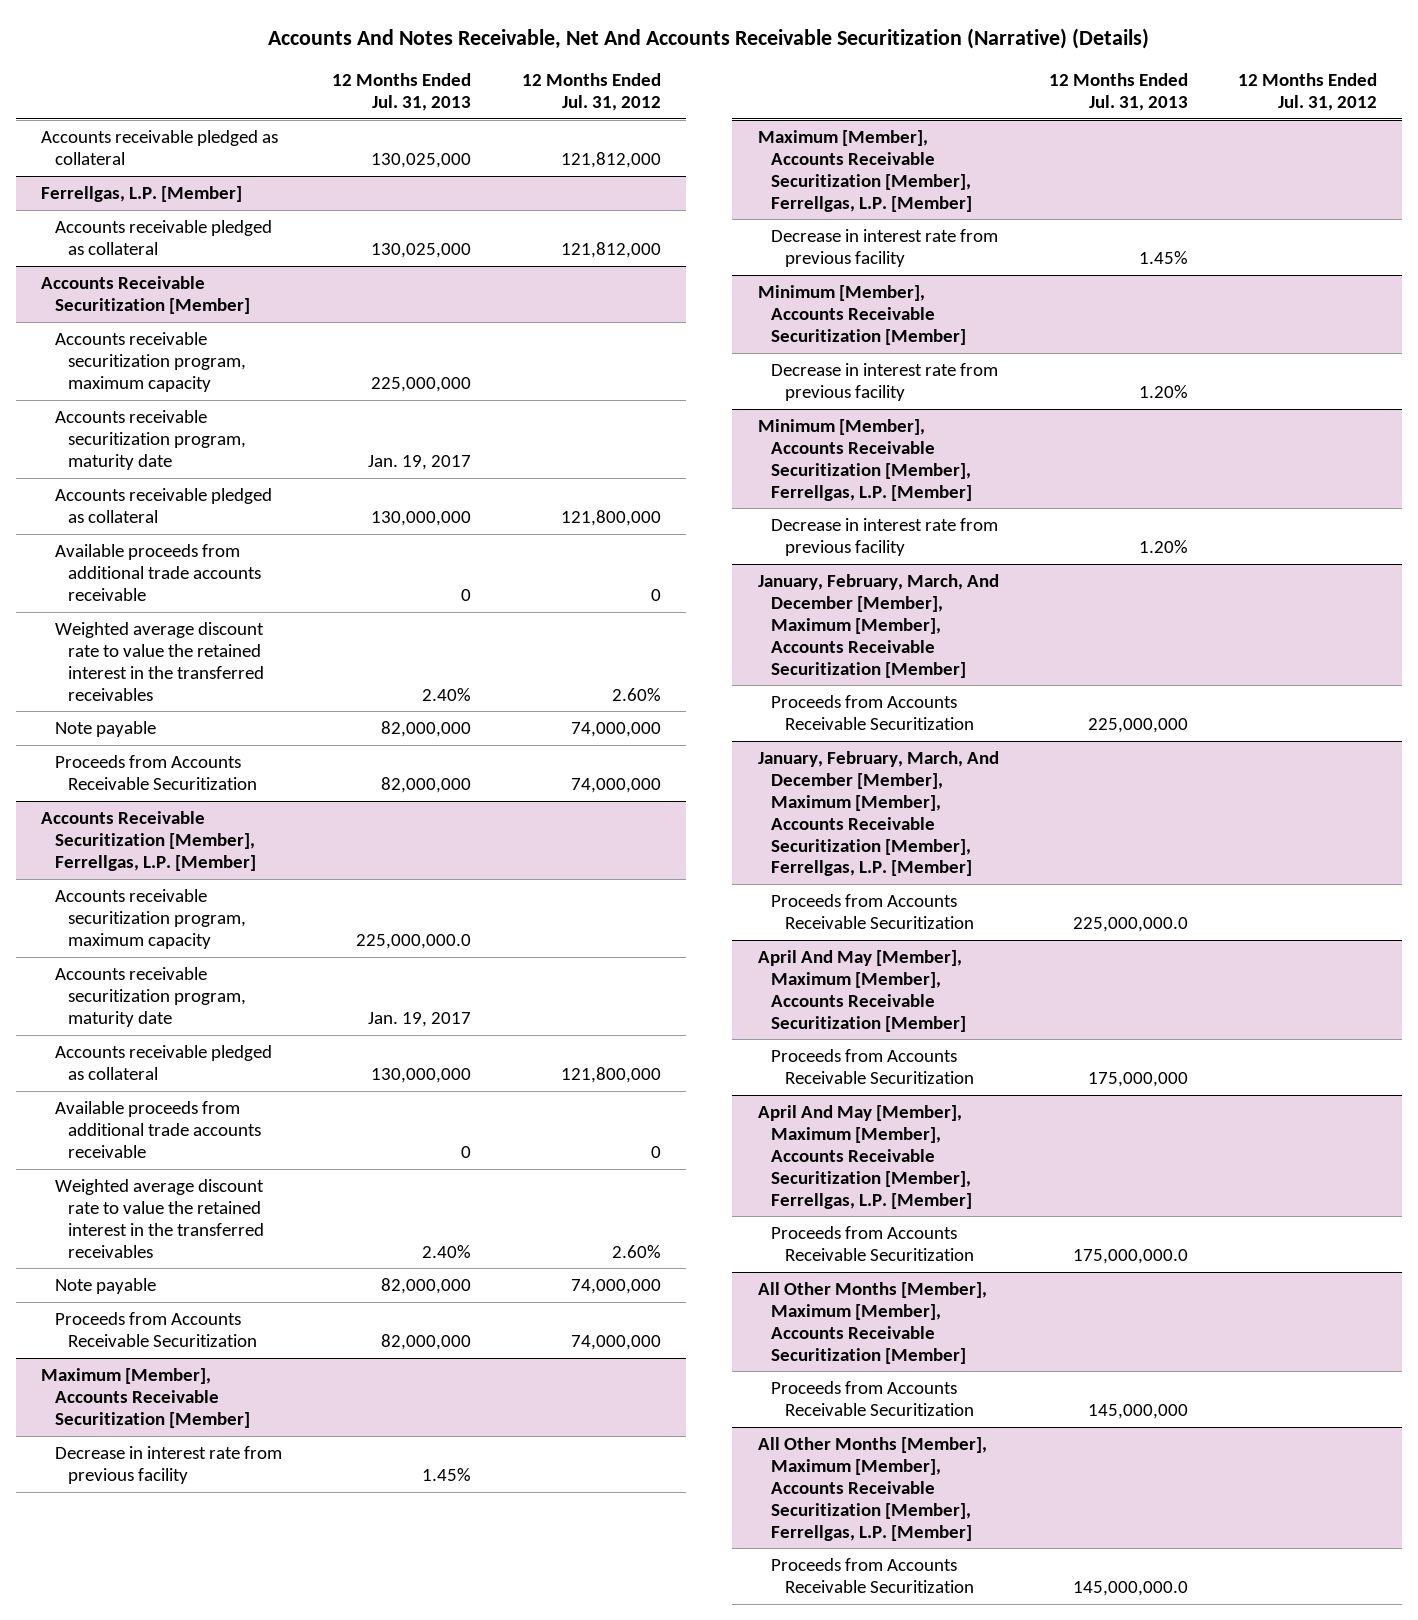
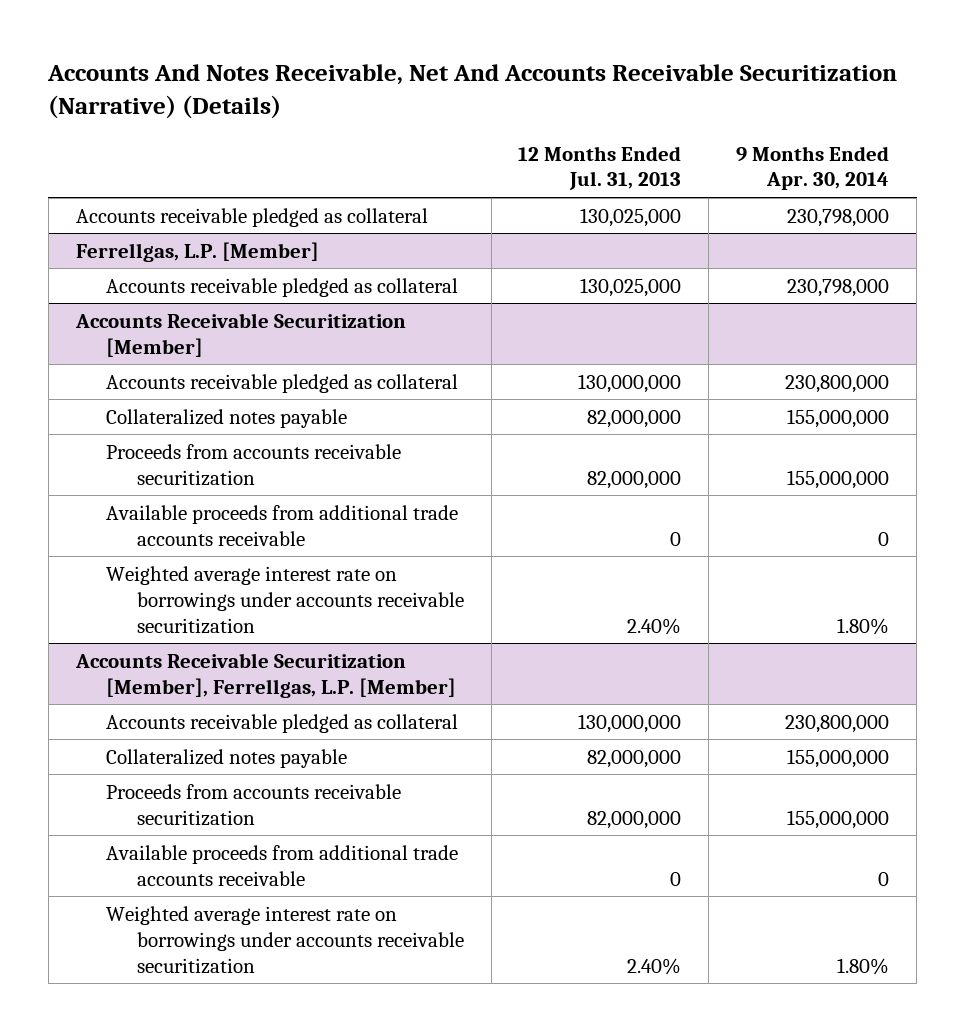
[521,73,661,112] 12 Months Ended Jul. 31, 2012 -> none
none -> [736,145,890,191] 9 Months Ended Apr. 30, 2014
[54,331,247,392] Accounts receivable securitization program, maximum capacity -> none
[54,409,247,470] Accounts receivable securitization program, maturity date -> none
none -> [106,408,348,428] Collateralized notes payable
none -> [106,443,402,486] Proceeds from accounts receivable securitization
[54,720,156,737] Note payable -> none
[54,754,258,790] Proceeds from Accounts Receivable Securitization -> none
[54,621,265,701] Weighted average discount rate to value the retained interest in the transferred receivables -> [106,565,464,634] Weighted average interest rate on borrowings under accounts receivable securitization
[54,888,247,949] Accounts receivable securitization program, maximum capacity -> none
[54,966,247,1027] Accounts receivable securitization program, maturity date -> none
none -> [106,748,348,768] Collateralized notes payable
none -> [106,783,402,826] Proceeds from accounts receivable securitization
[54,1277,156,1294] Note payable -> none
[54,1311,258,1347] Proceeds from Accounts Receivable Securitization -> none
[40,1367,250,1428] Maximum [Member], Accounts Receivable Securitization [Member] -> none
[54,1445,282,1484] Decrease in interest rate from previous facility -> none
[757,129,973,212] Maximum [Member], Accounts Receivable Securitization [Member], Ferrellgas, L.P. [Member] -> none
[771,228,999,267] Decrease in interest rate from previous facility -> none
[757,284,967,345] Minimum [Member], Accounts Receivable Securitization [Member] -> none
[771,362,999,401] Decrease in interest rate from previous facility -> none
[757,418,973,501] Minimum [Member], Accounts Receivable Securitization [Member], Ferrellgas, L.P. [Member] -> none
[771,517,999,556] Decrease in interest rate from previous facility -> none
[757,573,999,678] January, February, March, And December [Member], Maximum [Member], Accounts Receivable Securitization [Member] -> none
[771,694,975,730] Proceeds from Accounts Receivable Securitization -> none
[757,750,999,877] January, February, March, And December [Member], Maximum [Member], Accounts Receivable Securitization [Member], Ferrellgas, L.P. [Member] -> none
[771,893,975,929] Proceeds from Accounts Receivable Securitization -> none
[757,949,967,1032] April And May [Member], Maximum [Member], Accounts Receivable Securitization [Member] -> none
[771,1048,975,1084] Proceeds from Accounts Receivable Securitization -> none
[757,1104,973,1209] April And May [Member], Maximum [Member], Accounts Receivable Securitization [Member], Ferrellgas, L.P. [Member] -> none
[771,1225,975,1261] Proceeds from Accounts Receivable Securitization -> none
[757,1281,987,1364] All Other Months [Member], Maximum [Member], Accounts Receivable Securitization [Member] -> none
[771,1380,975,1416] Proceeds from Accounts Receivable Securitization -> none
[757,1436,987,1541] All Other Months [Member], Maximum [Member], Accounts Receivable Securitization [Member], Ferrellgas, L.P. [Member] -> none
[771,1557,975,1593] Proceeds from Accounts Receivable Securitization -> none
[54,1178,265,1258] Weighted average discount rate to value the retained interest in the transferred receivables -> [106,905,464,974] Weighted average interest rate on borrowings under accounts receivable securitization

